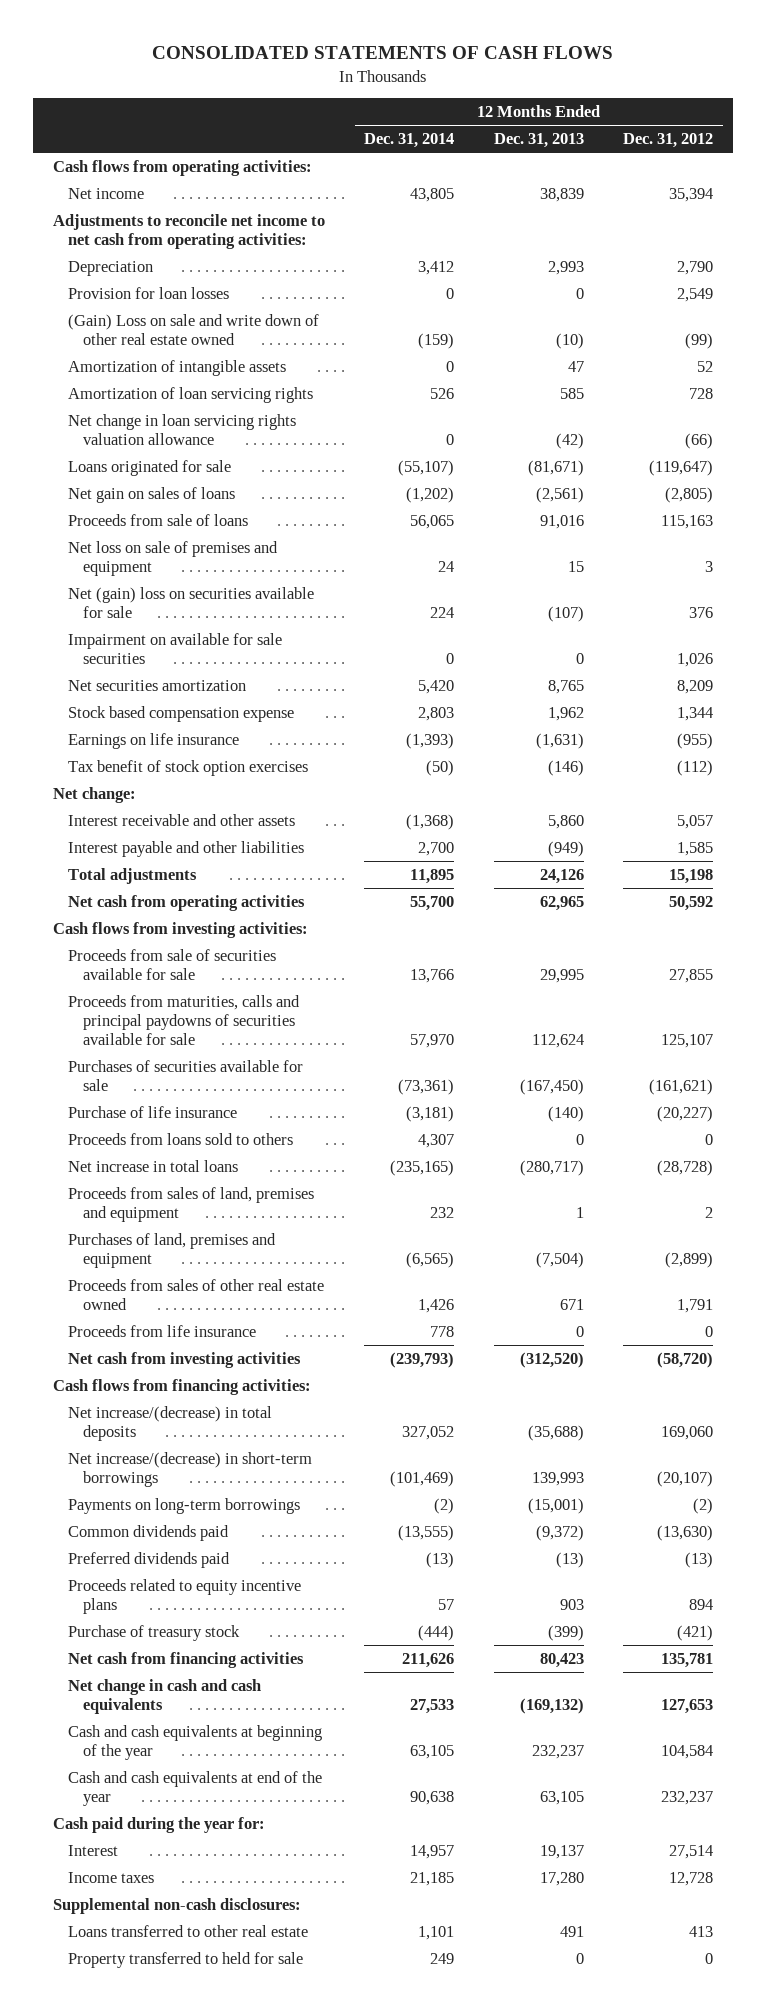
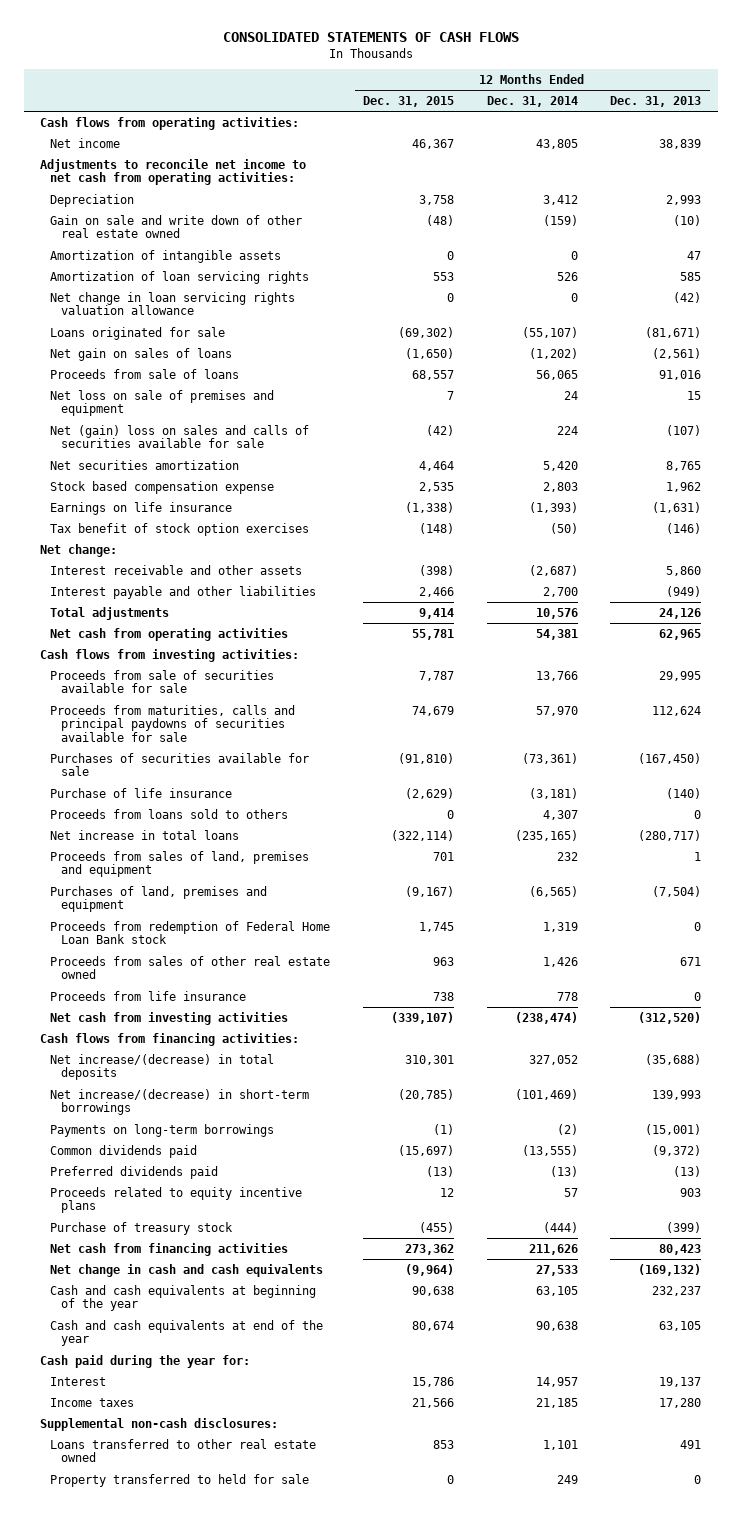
[623,133,714,149] Dec. 31, 2012 -> none
none -> [363,96,455,108] Dec. 31, 2015
[68,286,230,299] Provision for loan losses -> none
[68,313,320,346] (Gain) Loss on sale and write down of other real estate owned -> [50,214,303,239] Gain on sale and write down of other real estate owned
[68,632,283,665] Impairment on available for sale securities -> none
[68,586,315,619] Net (gain) loss on securities available for sale -> [50,424,310,449] Net (gain) loss on sales and calls of securities available for sale
[406,813,455,830] (1,368) -> [528,564,578,576] (2,687)
[410,868,455,884] 11,895 -> [535,607,578,619] 10,576
[410,895,455,911] 55,700 -> [535,628,578,640] 54,381
none -> [50,920,331,945] Proceeds from redemption of Federal Home Loan Bank stock
[390,1351,455,1368] (239,793) -> [514,1011,578,1024] (238,474)
[68,1924,309,1937] Loans transferred to other real estate -> [50,1438,317,1463] Loans transferred to other real estate owned

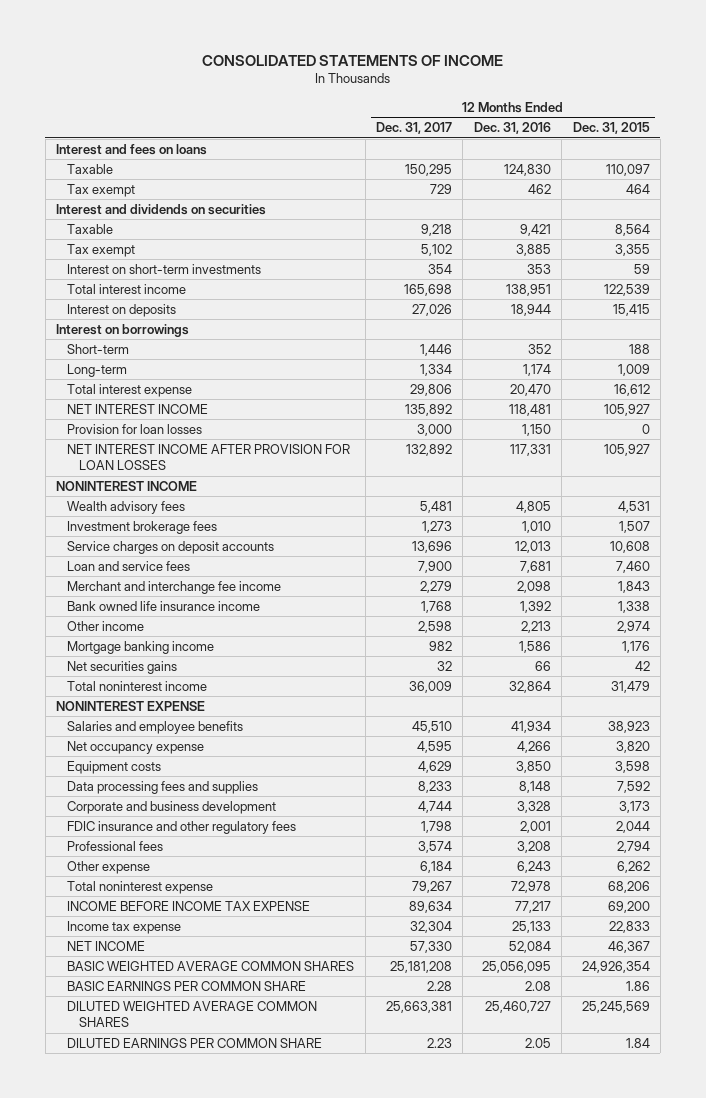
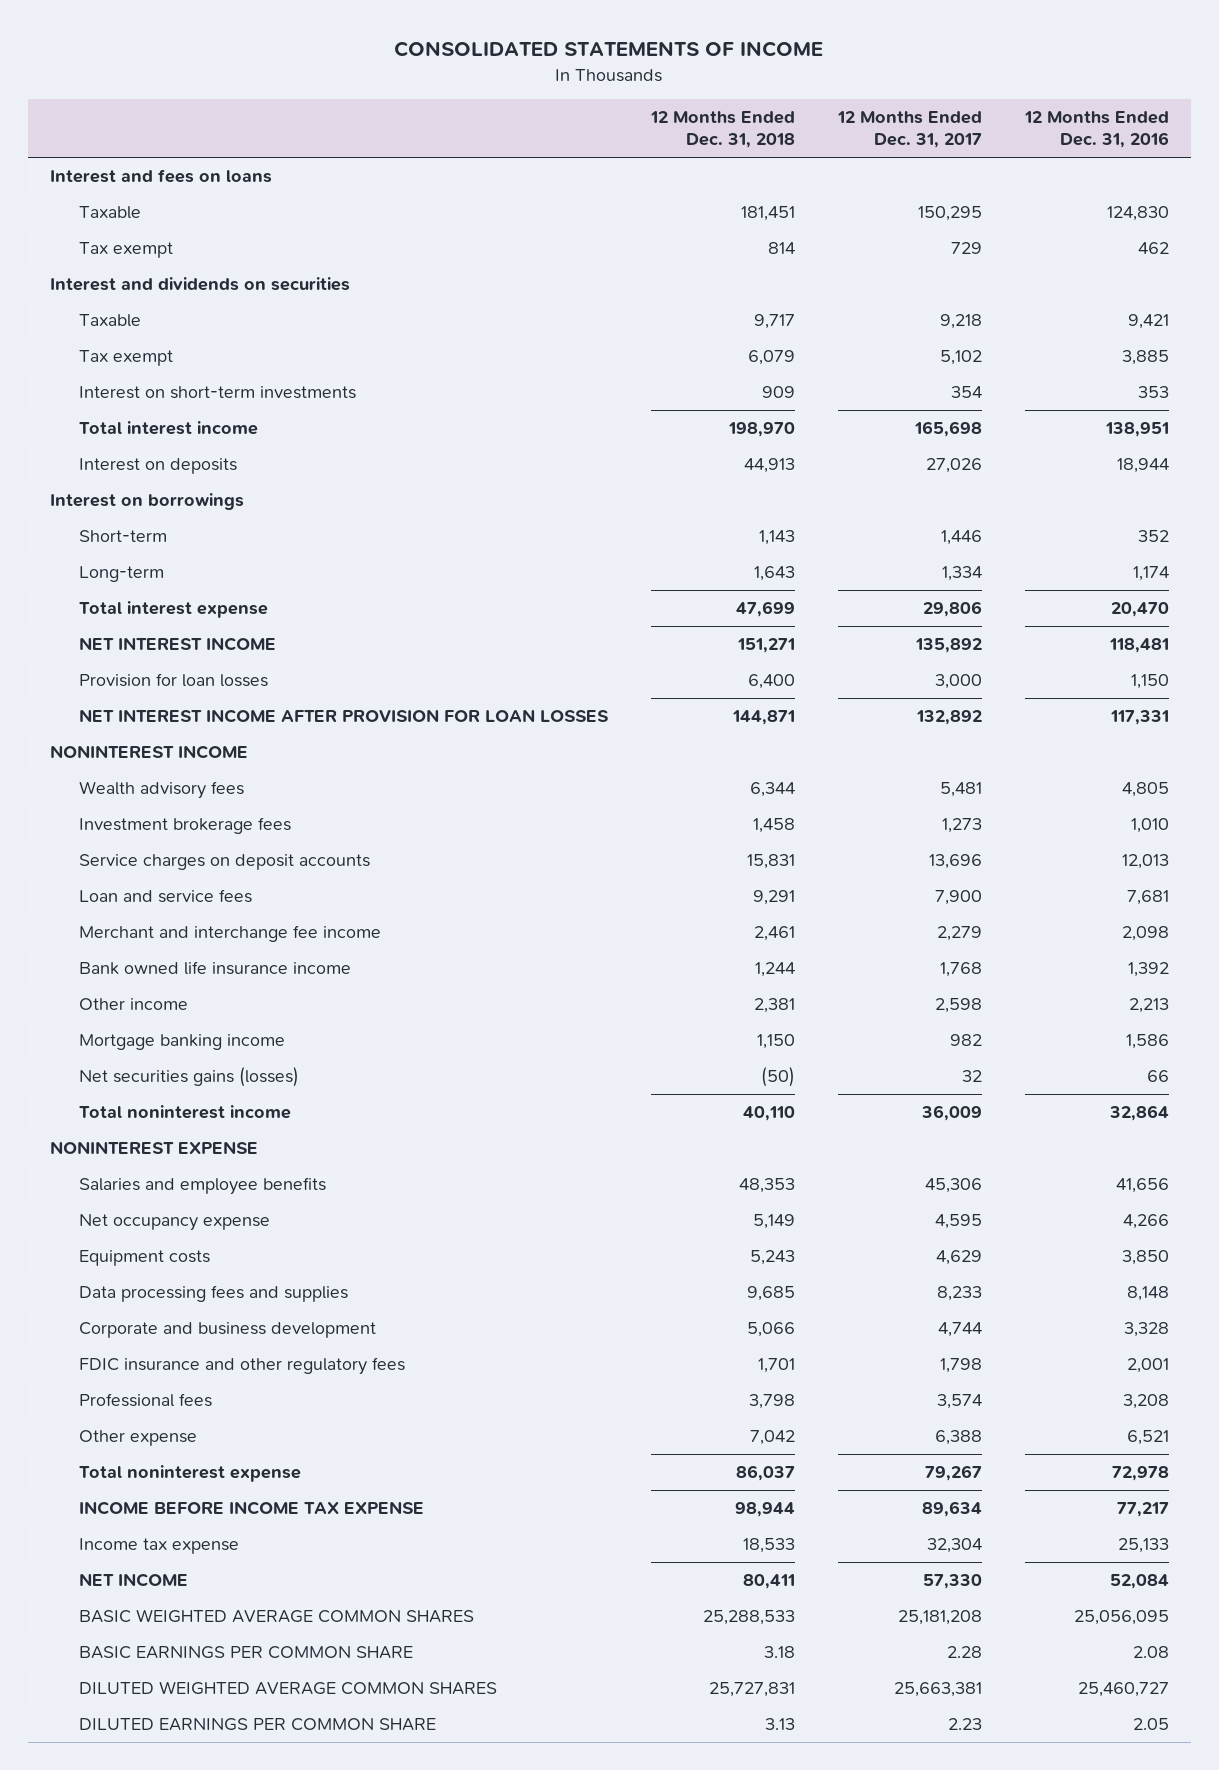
[572,122,650,135] Dec. 31, 2015 -> none
none -> [649,111,795,149] 12 Months Ended Dec. 31, 2018
[67,661,178,675] Net securities gains -> [78,1067,299,1088] Net securities gains (losses)
[412,721,453,734] 45,510 -> [925,1178,983,1194] 45,306
[510,721,551,734] 41,934 -> [1116,1178,1170,1194] 41,656
[420,861,453,874] 6,184 -> [935,1430,983,1446] 6,388
[516,861,551,874] 6,243 -> [1127,1430,1170,1446] 6,521

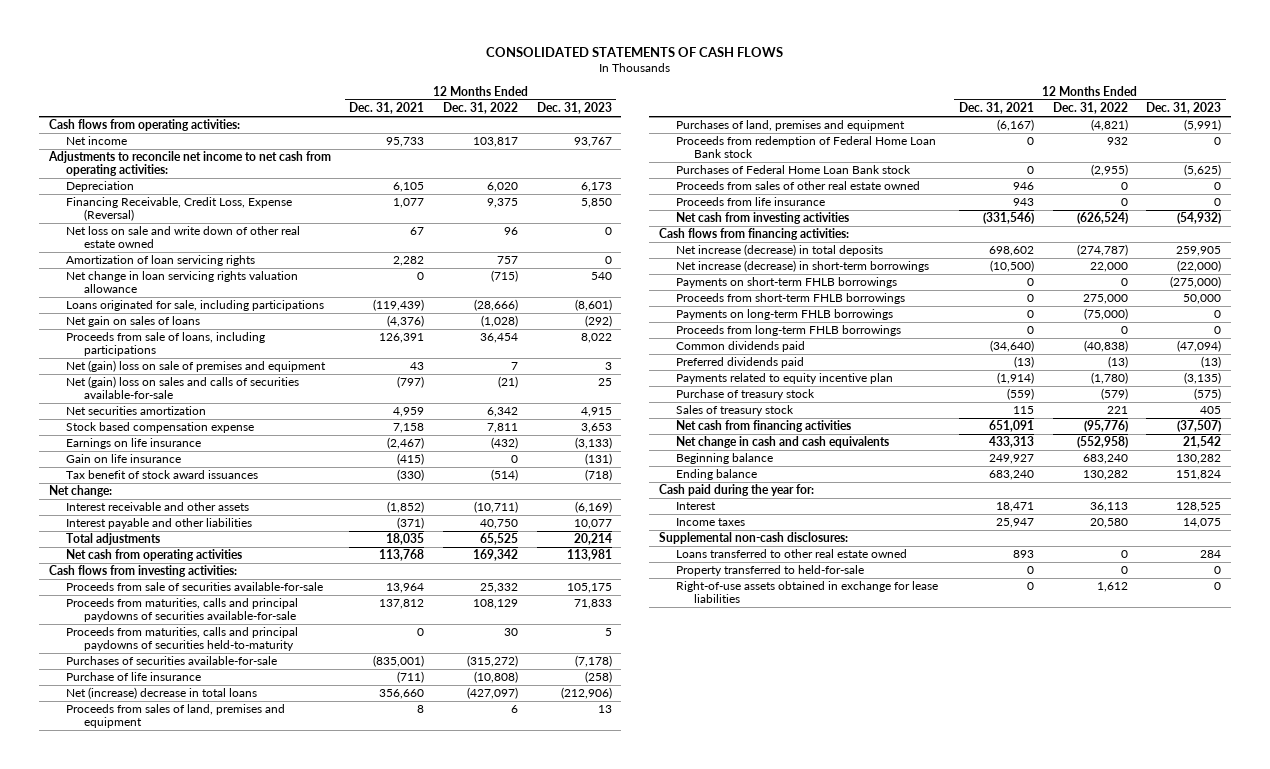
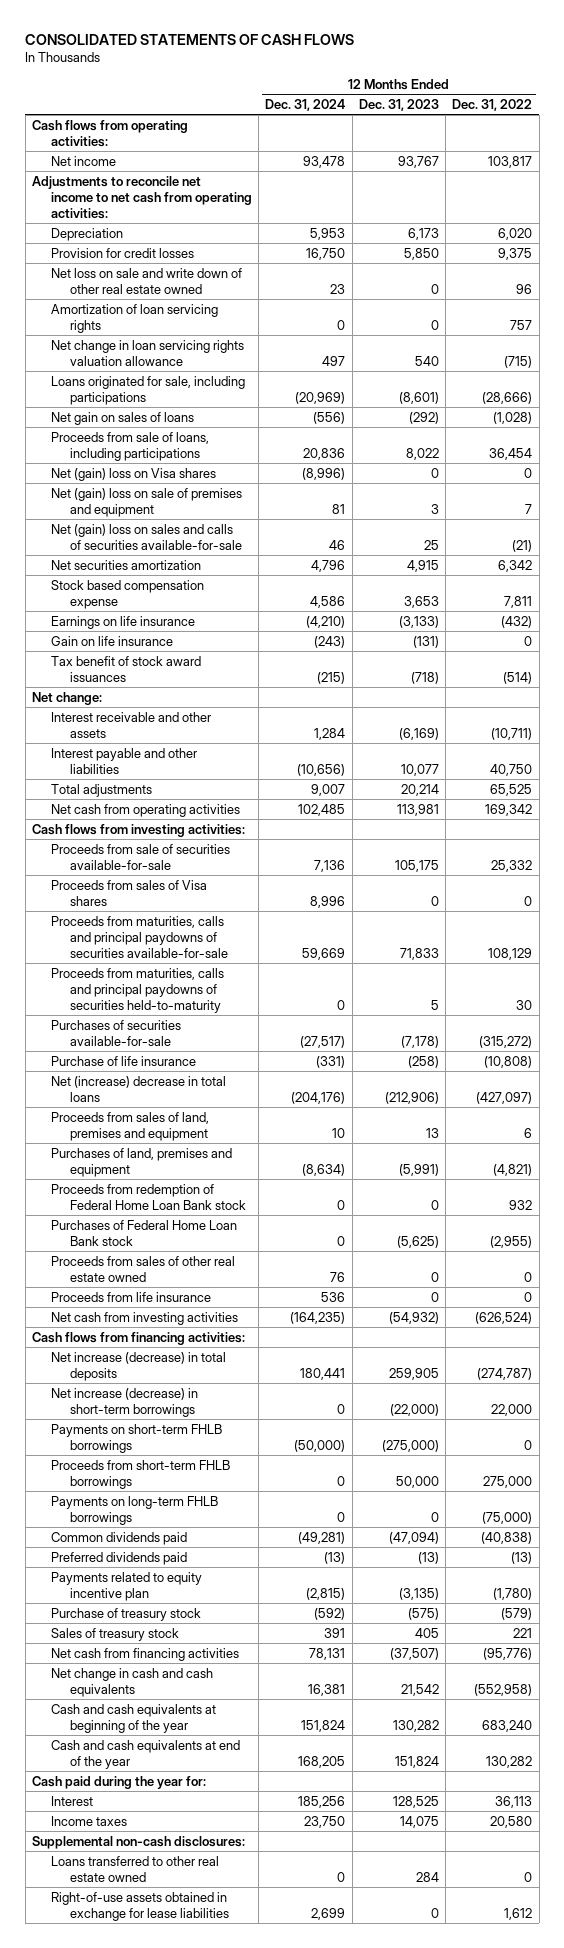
[349,102,425,115] Dec. 31, 2021 -> none
none -> [265,99,346,112] Dec. 31, 2024
[66,197,293,222] Financing Receivable, Credit Loss, Expense (Reversal) -> [50,247,194,258] Provision for credit losses
none -> [50,467,216,481] Net (gain) loss on Visa shares
none -> [50,879,207,906] Proceeds from sales of Visa shares
[676,325,902,337] Proceeds from long-term FHLB borrowings -> none
[676,453,774,465] Beginning balance -> [50,1703,216,1733] Cash and cash equivalents at beginning of the year
[676,469,758,481] Ending balance -> [50,1739,240,1769] Cash and cash equivalents at end of the year
[676,565,865,577] Property transferred to held-for-sale -> none

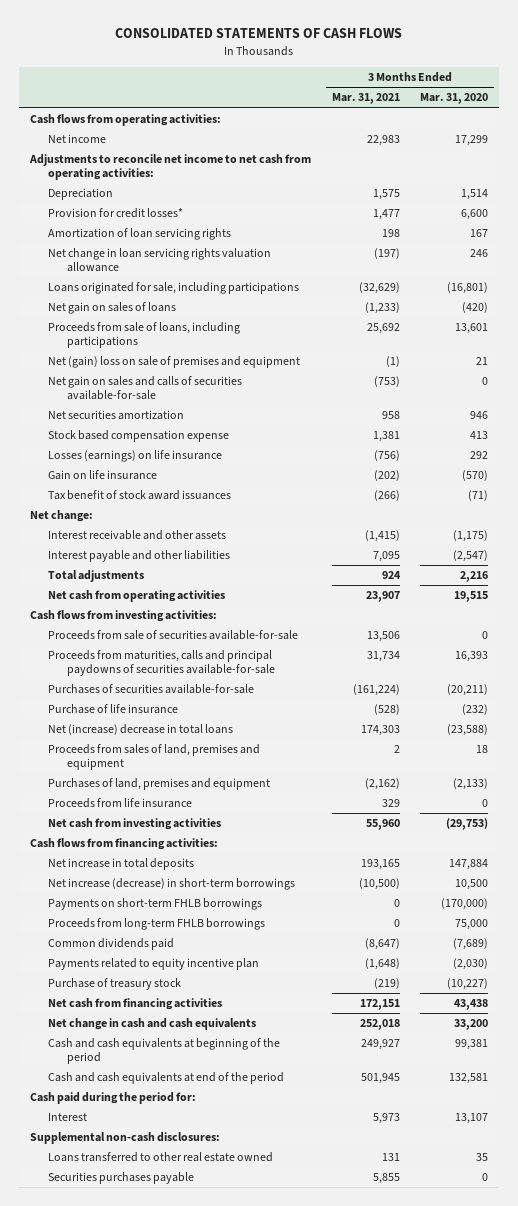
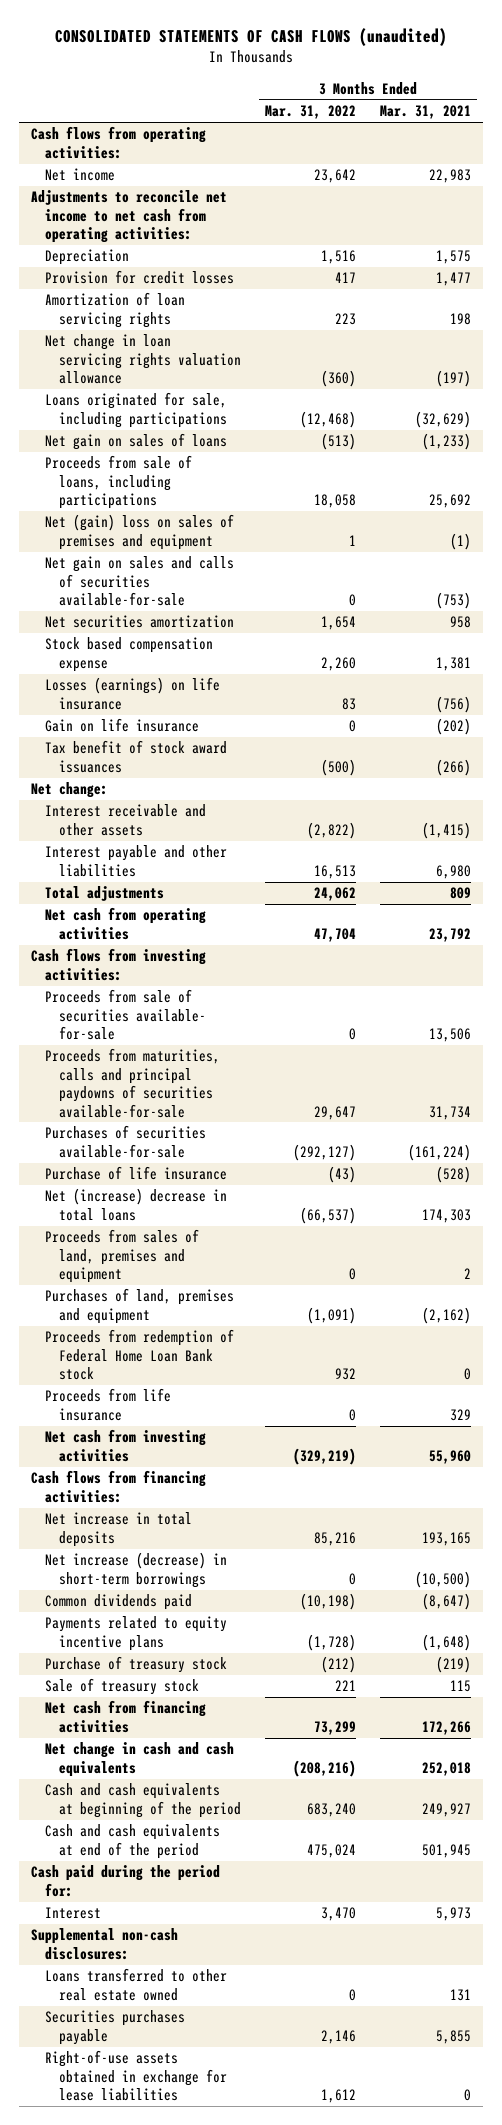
[115,28,403,39] CONSOLIDATED STATEMENTS OF CASH FLOWS -> [54,28,447,47] CONSOLIDATED STATEMENTS OF CASH FLOWS (unaudited)
[420,93,489,105] Mar. 31, 2020 -> none
none -> [264,105,356,120] Mar. 31, 2022
[48,208,184,219] Provision for credit losses* -> [44,270,234,285] Provision for credit losses
[48,356,301,369] Net (gain) loss on sale of premises and equipment -> [44,514,234,550] Net (gain) loss on sales of premises and equipment
[372,551,400,563] 7,095 -> [435,864,471,879] 6,980
[381,571,401,580] 924 -> [449,887,471,900] 809
[365,591,400,603] 23,907 -> [428,927,471,942] 23,792
[48,630,299,641] Proceeds from sale of securities available-for-sale -> [44,989,206,1041] Proceeds from sale of securities available- for-sale
none -> [44,1329,234,1381] Proceeds from redemption of Federal Home Loan Bank stock
[48,898,263,911] Payments on short-term FHLB borrowings -> none
[48,918,266,931] Proceeds from long-term FHLB borrowings -> none
[48,958,260,971] Payments related to equity incentive plan -> [44,1616,227,1651] Payments related to equity incentive plans
none -> [44,1678,199,1696] Sale of treasury stock
[359,999,400,1011] 172,151 -> [421,1720,471,1735] 172,266
none -> [44,2050,227,2102] Right-of-use assets obtained in exchange for lease liabilities

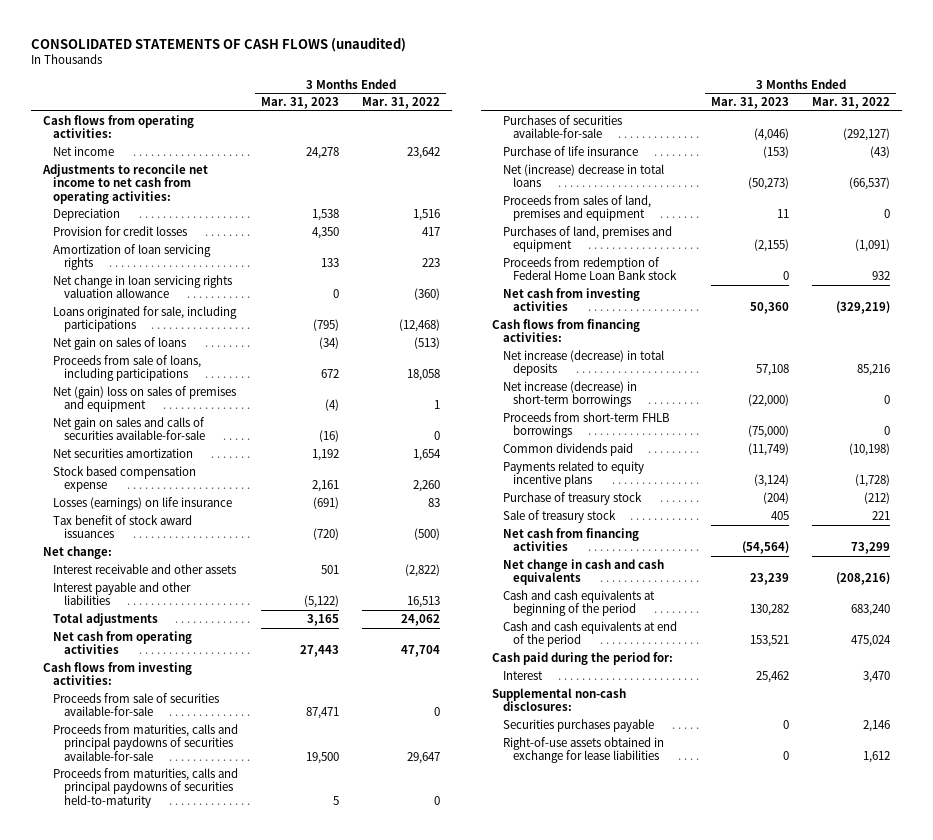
[379,105,471,120] Mar. 31, 2021 -> none
none -> [261,97,340,110] Mar. 31, 2023
[44,718,199,733] Gain on life insurance -> none
[44,989,206,1041] Proceeds from sale of securities available- for-sale -> [53,693,220,717] Proceeds from sale of securities available-for-sale
none -> [53,768,239,808] Proceeds from maturities, calls and principal paydowns of securities held-to-maturity
[44,1388,171,1421] Proceeds from life insurance -> none
[44,1512,192,1547] Net increase in total deposits -> [502,350,664,377] Net increase (decrease) in total deposits
none -> [502,412,670,439] Proceeds from short-term FHLB borrowings
[44,1968,227,2001] Loans transferred to other real estate owned -> none

